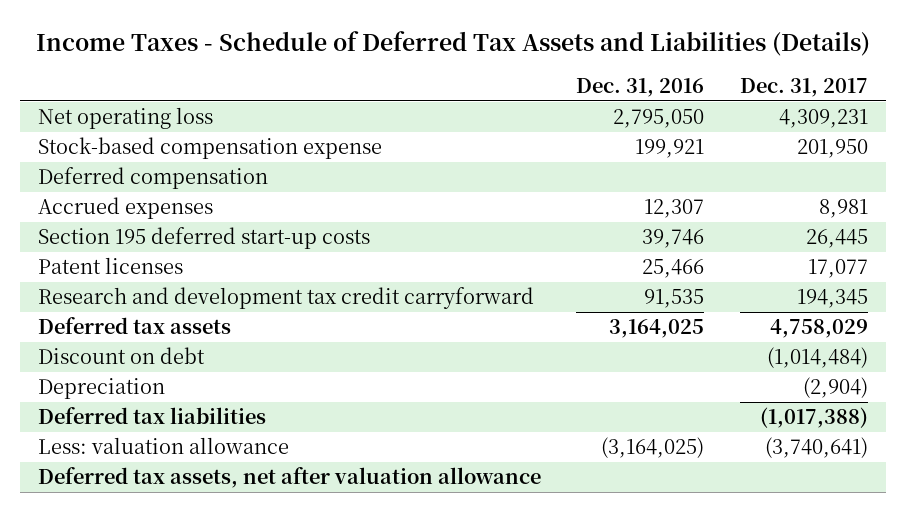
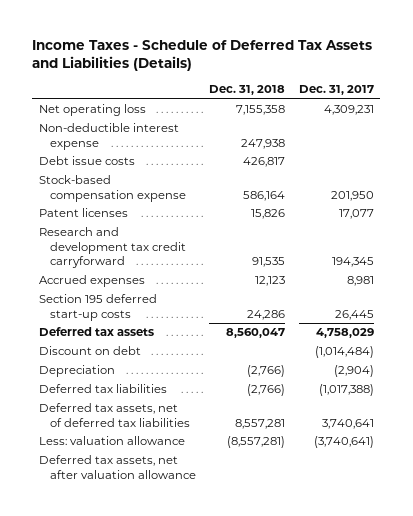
[576,77,705,97] Dec. 31, 2016 -> none
none -> [209,85,286,96] Dec. 31, 2018
none -> [38,123,179,150] Non-deductible interest expense
none -> [38,156,135,166] Debt issue costs
[37,167,268,190] Deferred compensation -> none
[37,197,213,220] Accrued expenses -> [38,275,145,288] Accrued expenses
[37,227,370,250] Section 195 deferred start-up costs -> [38,294,157,321] Section 195 deferred start-up costs
none -> [38,403,190,427] Deferred tax assets, net of deferred tax liabilities

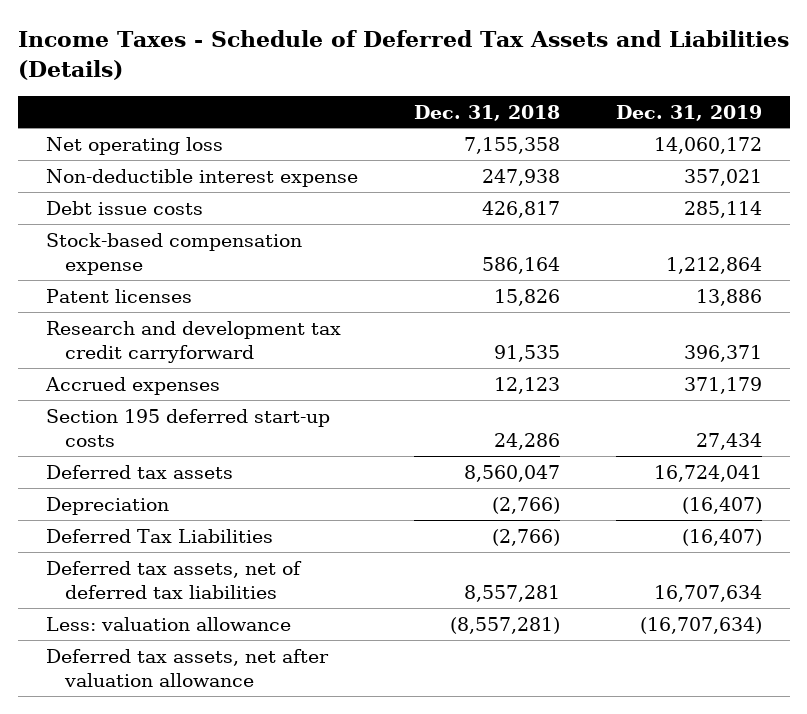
[298,85,374,96] Dec. 31, 2017 -> none
none -> [615,104,762,121] Dec. 31, 2019
[38,346,141,356] Discount on debt -> none
[38,384,167,394] Deferred tax liabilities -> [45,528,273,543] Deferred Tax Liabilities

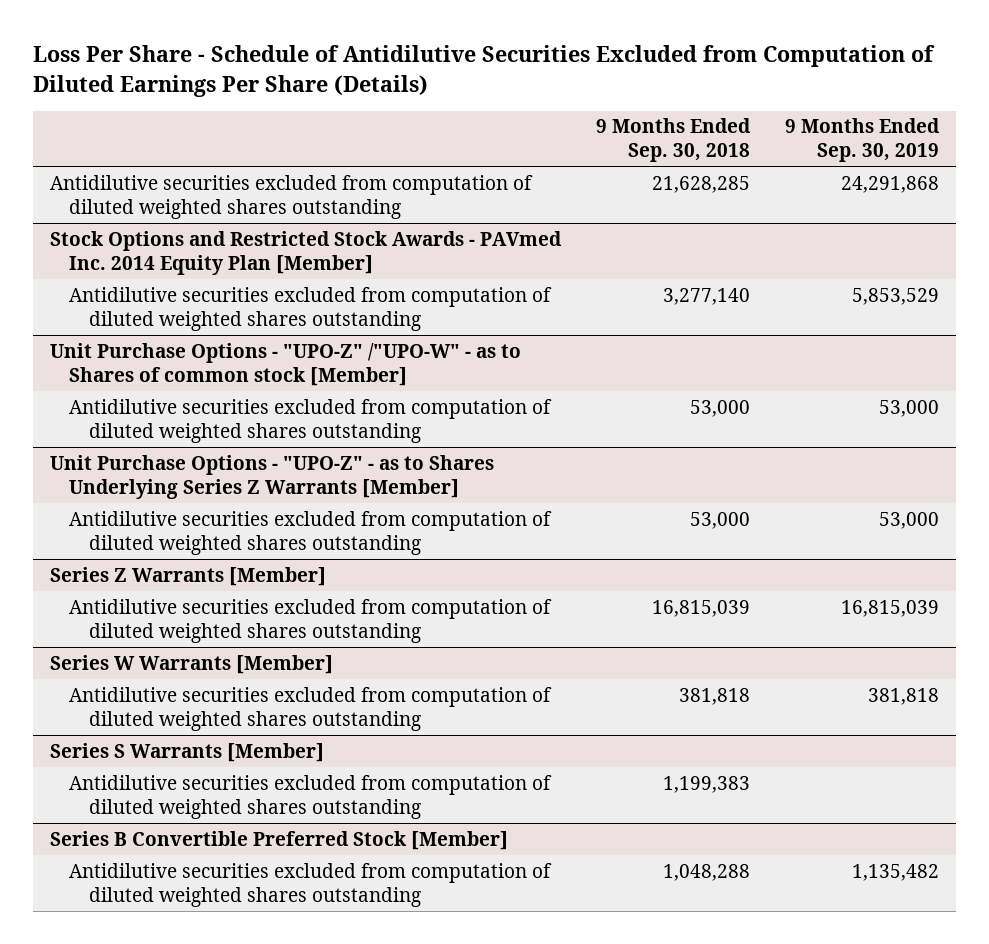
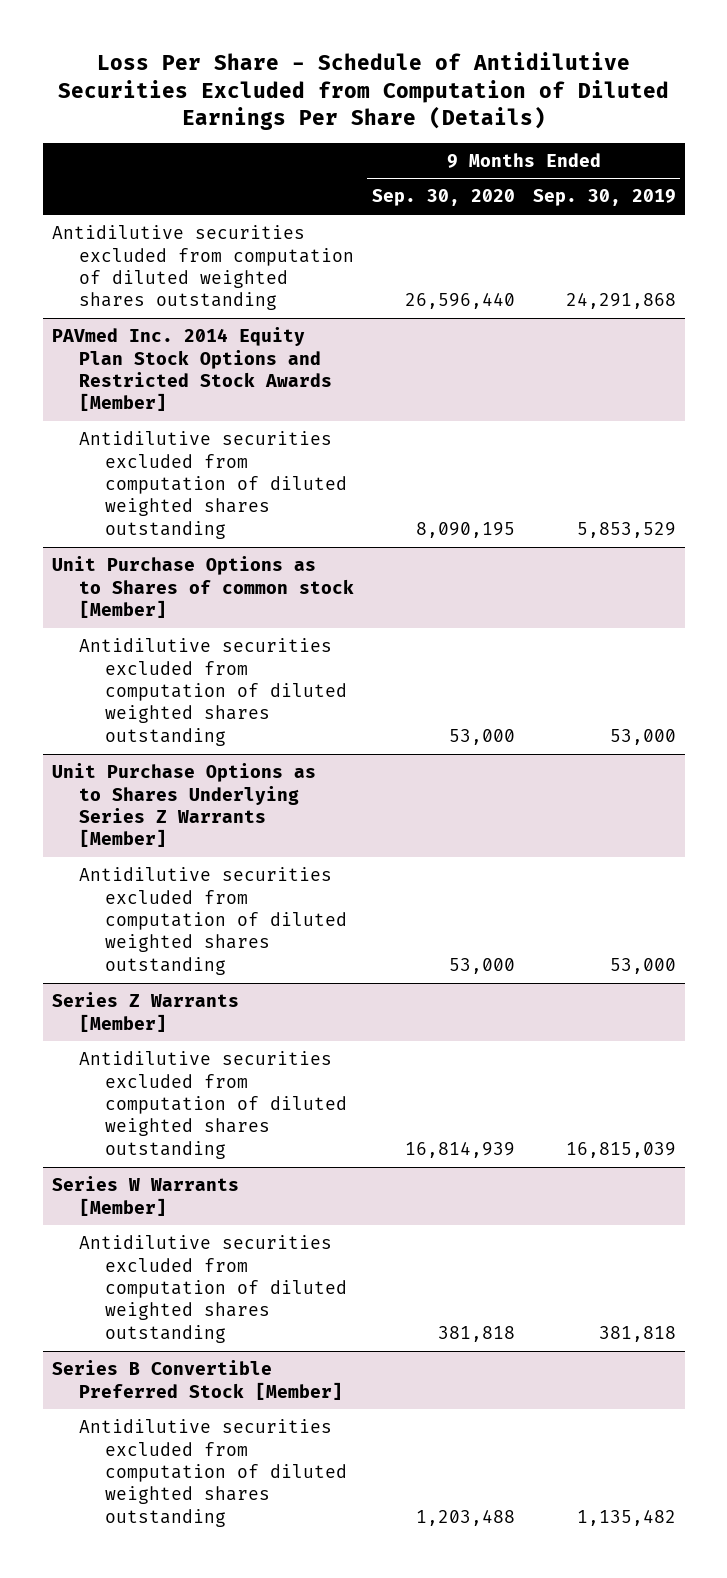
[595,118,751,163] 9 Months Ended Sep. 30, 2018 -> none
none -> [371,189,515,207] Sep. 30, 2020
[50,230,563,275] Stock Options and Restricted Stock Awards - PAVmed Inc. 2014 Equity Plan [Member] -> [51,327,332,412] PAVmed Inc. 2014 Equity Plan Stock Options and Restricted Stock Awards [Member]
[50,342,522,386] Unit Purchase Options - "UPO-Z" /"UPO-W" - as to Shares of common stock [Member] -> [51,556,354,618] Unit Purchase Options as to Shares of common stock [Member]
[50,454,495,499] Unit Purchase Options - "UPO-Z" - as to Shares Underlying Series Z Warrants [Member] -> [51,763,316,848] Unit Purchase Options as to Shares Underlying Series Z Warrants [Member]
[50,742,325,762] Series S Warrants [Member] -> none
[69,774,553,819] Antidilutive securities excluded from computation of diluted weighted shares outstanding -> none

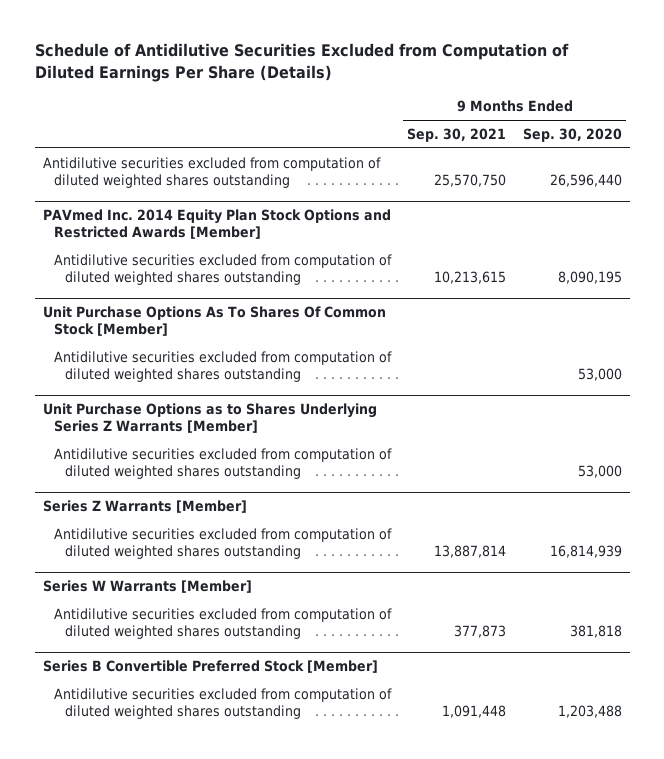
[57,52,669,130] Loss Per Share - Schedule of Antidilutive Securities Excluded from Computation of Diluted Earnings Per Share (Details) -> [34,43,569,83] Schedule of Antidilutive Securities Excluded from Computation of Diluted Earnings Per Share (Details)
[532,189,676,207] Sep. 30, 2019 -> none
none -> [407,128,507,143] Sep. 30, 2021
[51,327,332,412] PAVmed Inc. 2014 Equity Plan Stock Options and Restricted Stock Awards [Member] -> [42,209,391,240] PAVmed Inc. 2014 Equity Plan Stock Options and Restricted Awards [Member]
[51,556,354,618] Unit Purchase Options as to Shares of common stock [Member] -> [42,306,386,337] Unit Purchase Options As To Shares Of Common Stock [Member]

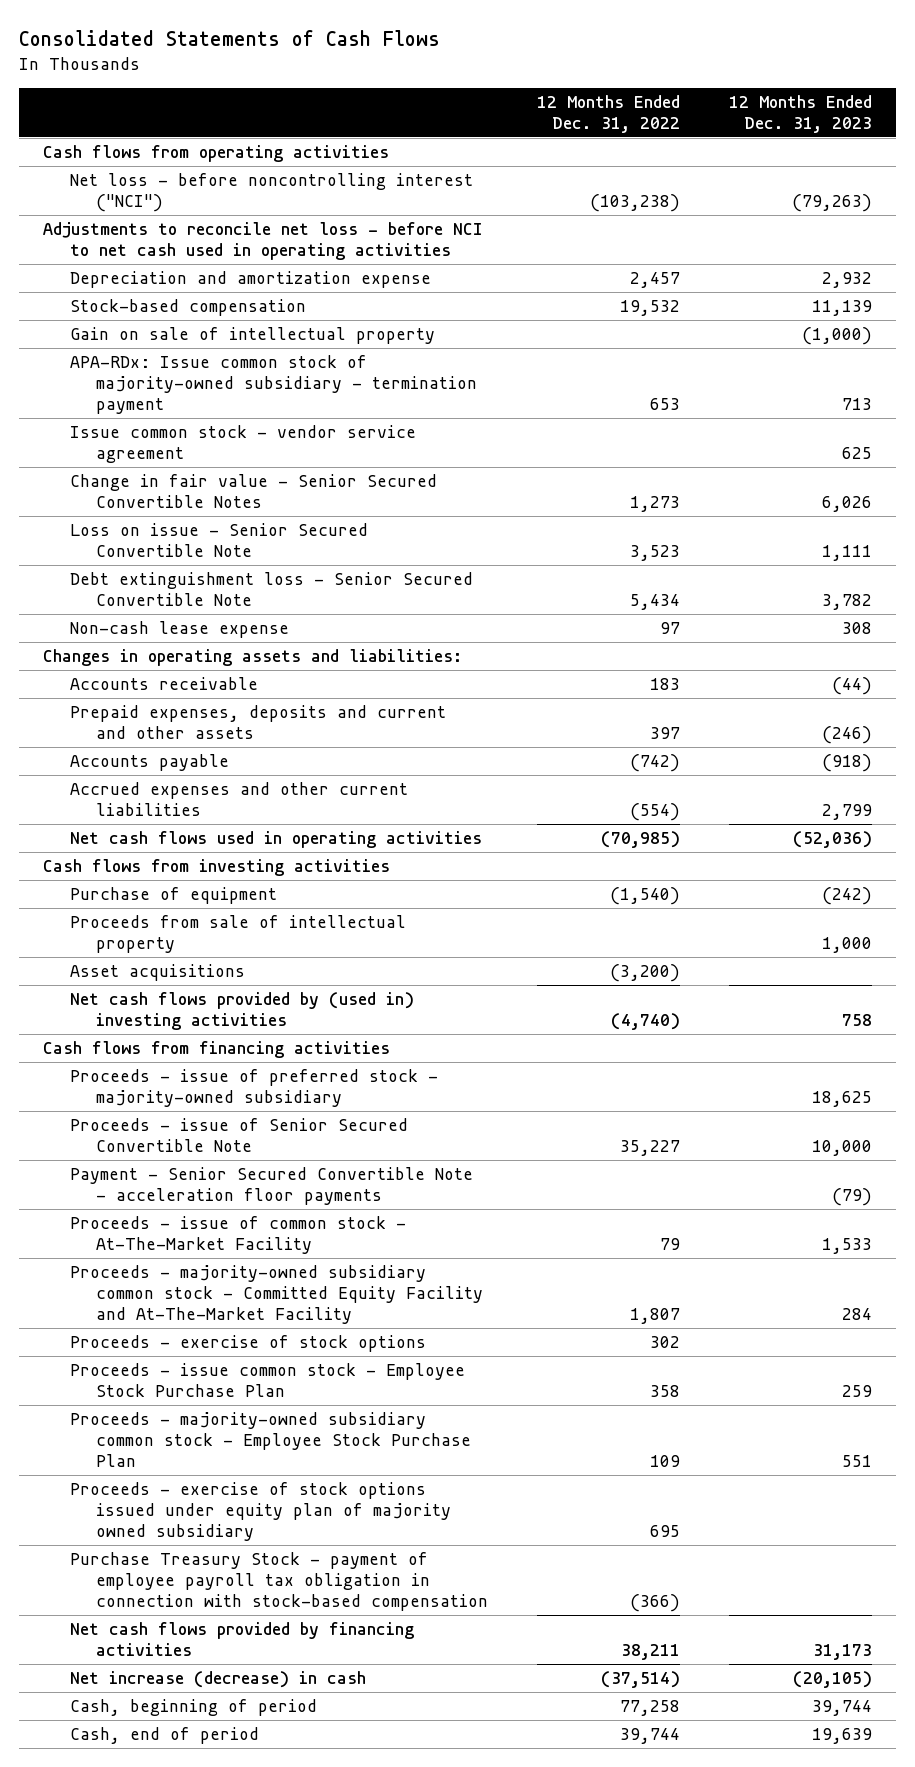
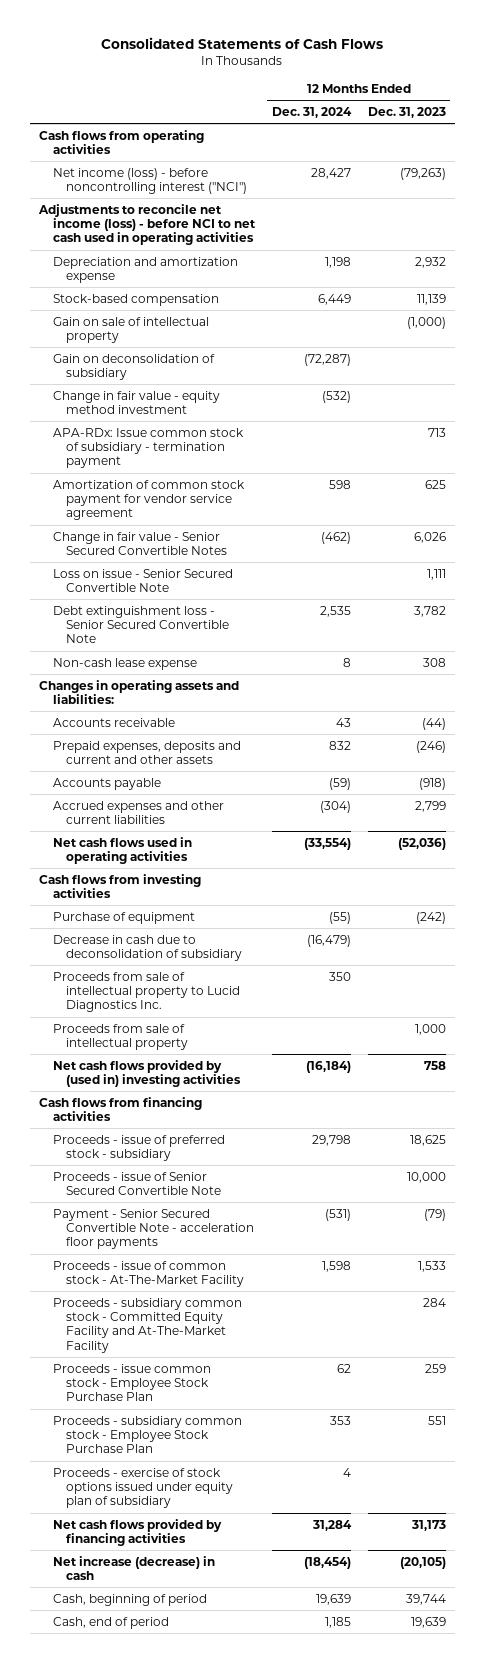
[537,94,681,133] 12 Months Ended Dec. 31, 2022 -> none
none -> [271,106,352,118] Dec. 31, 2024
[69,173,473,213] Net loss - before noncontrolling interest ("NCI") -> [52,167,248,195] Net income (loss) - before noncontrolling interest ("NCI")
[42,222,482,261] Adjustments to reconcile net loss - before NCI to net cash used in operating activities -> [37,203,256,246] Adjustments to reconcile net income (loss) - before NCI to net cash used in operating activities
none -> [52,353,215,381] Gain on deconsolidation of subsidiary
none -> [52,390,220,415] Change in fair value - equity method investment
[69,355,478,415] APA-RDx: Issue common stock of majority-owned subsidiary - termination payment -> [52,427,244,469] APA-RDx: Issue common stock of subsidiary - termination payment
[69,425,416,464] Issue common stock - vendor service agreement -> [52,479,245,521] Amortization of common stock payment for vendor service agreement
none -> [52,934,243,962] Decrease in cash due to deconsolidation of subsidiary
none -> [52,971,241,1013] Proceeds from sale of intellectual property to Lucid Diagnostics Inc.
[69,964,245,982] Asset acquisitions -> none
[69,1069,438,1108] Proceeds - issue of preferred stock - majority-owned subsidiary -> [52,1134,225,1162] Proceeds - issue of preferred stock - subsidiary
[69,1335,426,1353] Proceeds - exercise of stock options -> none
[69,1265,484,1325] Proceeds - majority-owned subsidiary common stock - Committed Equity Facility and At-The-Market Facility -> [52,1297,242,1353] Proceeds - subsidiary common stock - Committed Equity Facility and At-The-Market Facility
[69,1552,489,1612] Purchase Treasury Stock - payment of employee payroll tax obligation in connection with stock-based compensation -> none
[69,1412,472,1468] Proceeds - majority-owned subsidiary common stock - Employee Stock Purchase Plan -> [52,1415,242,1454] Proceeds - subsidiary common stock - Employee Stock Purchase Plan
[69,1482,452,1542] Proceeds - exercise of stock options issued under equity plan of majority owned subsidiary -> [52,1467,234,1509] Proceeds - exercise of stock options issued under equity plan of subsidiary

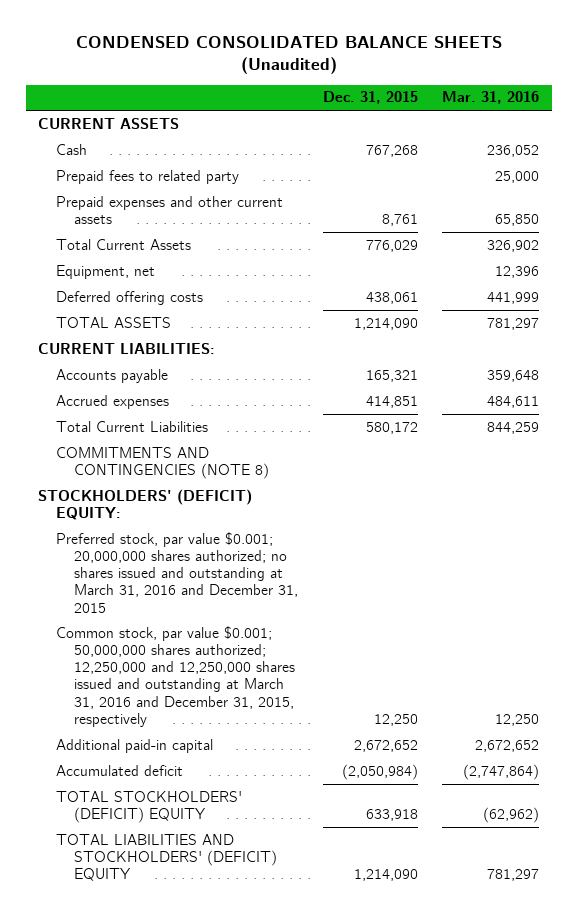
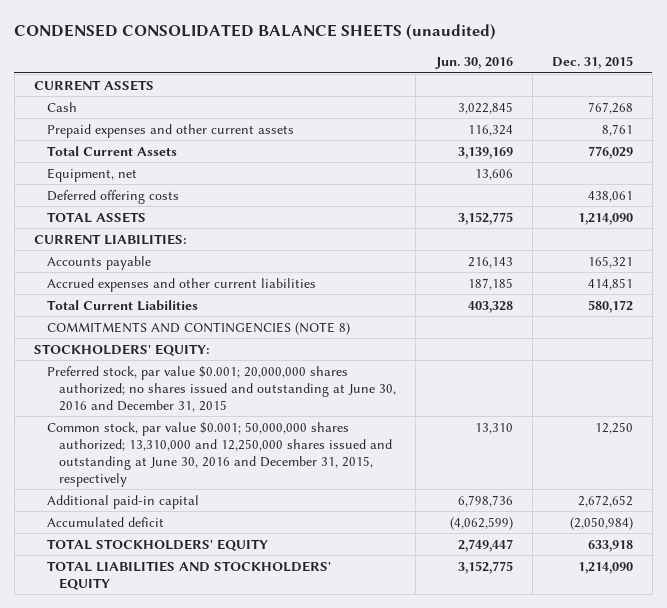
[75,35,502,75] CONDENSED CONSOLIDATED BALANCE SHEETS (Unaudited) -> [14,24,497,41] CONDENSED CONSOLIDATED BALANCE SHEETS (unaudited)
[442,91,540,105] Mar. 31, 2016 -> none
none -> [434,57,513,70] Jun. 30, 2016
[56,169,240,184] Prepaid fees to related party -> none
[56,394,170,409] Accrued expenses -> [46,277,316,292] Accrued expenses and other current liabilities
[37,488,252,520] STOCKHOLDERS' (DEFICIT) EQUITY: -> [34,343,211,356] STOCKHOLDERS' EQUITY:
[56,531,299,613] Preferred stock, par value $0.001; 20,000,000 shares authorized; no shares issued and outstanding at March 31, 2016 and December 31, 2015 -> [46,365,397,412] Preferred stock, par value $0.001; 20,000,000 shares authorized; no shares issued and outstanding at June 30, 2016 and December 31, 2015
[56,625,296,727] Common stock, par value $0.001; 50,000,000 shares authorized; 12,250,000 and 12,250,000 shares issued and outstanding at March 31, 2016 and December 31, 2015, respectively -> [46,421,393,487] Common stock, par value $0.001; 50,000,000 shares authorized; 13,310,000 and 12,250,000 shares issued and outstanding at June 30, 2016 and December 31, 2015, respectively
[56,790,243,823] TOTAL STOCKHOLDERS' (DEFICIT) EQUITY -> [46,538,268,551] TOTAL STOCKHOLDERS' EQUITY
[56,833,278,882] TOTAL LIABILITIES AND STOCKHOLDERS' (DEFICIT) EQUITY -> [46,560,331,590] TOTAL LIABILITIES AND STOCKHOLDERS' EQUITY

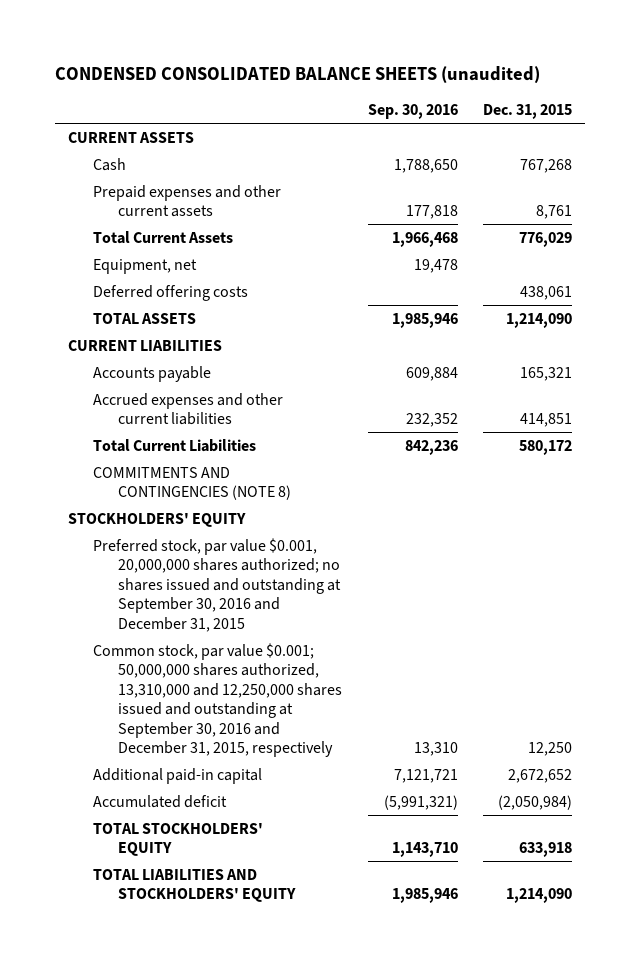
[434,57,513,70] Jun. 30, 2016 -> none
none -> [367,104,458,120] Sep. 30, 2016
[34,233,188,245] CURRENT LIABILITIES: -> [67,339,222,351] CURRENT LIABILITIES
[34,343,211,356] STOCKHOLDERS' EQUITY: -> [67,512,246,527] STOCKHOLDERS' EQUITY
[46,365,397,412] Preferred stock, par value $0.001; 20,000,000 shares authorized; no shares issued and outstanding at June 30, 2016 and December 31, 2015 -> [93,537,342,632] Preferred stock, par value $0.001, 20,000,000 shares authorized; no shares issued and outstanding at September 30, 2016 and December 31, 2015
[46,421,393,487] Common stock, par value $0.001; 50,000,000 shares authorized; 13,310,000 and 12,250,000 shares issued and outstanding at June 30, 2016 and December 31, 2015, respectively -> [93,642,343,758] Common stock, par value $0.001; 50,000,000 shares authorized, 13,310,000 and 12,250,000 shares issued and outstanding at September 30, 2016 and December 31, 2015, respectively

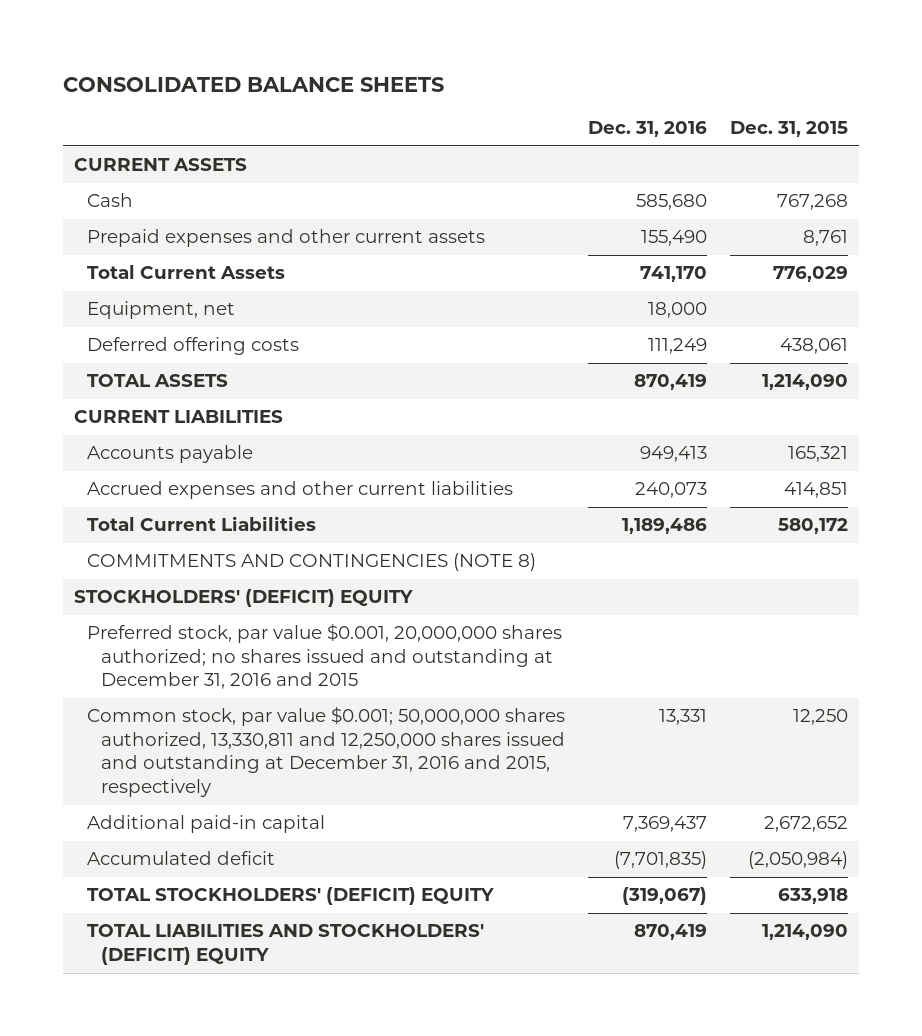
[55,66,541,84] CONDENSED CONSOLIDATED BALANCE SHEETS (unaudited) -> [63,76,445,92] CONSOLIDATED BALANCE SHEETS
[367,104,458,120] Sep. 30, 2016 -> none
none -> [587,121,707,138] Dec. 31, 2016
[67,512,246,527] STOCKHOLDERS' EQUITY -> [74,589,414,608] STOCKHOLDERS' (DEFICIT) EQUITY
[93,537,342,632] Preferred stock, par value $0.001, 20,000,000 shares authorized; no shares issued and outstanding at September 30, 2016 and December 31, 2015 -> [87,623,563,690] Preferred stock, par value $0.001, 20,000,000 shares authorized; no shares issued and outstanding at December 31, 2016 and 2015
[93,642,343,758] Common stock, par value $0.001; 50,000,000 shares authorized, 13,310,000 and 12,250,000 shares issued and outstanding at September 30, 2016 and December 31, 2015, respectively -> [87,706,566,798] Common stock, par value $0.001; 50,000,000 shares authorized, 13,330,811 and 12,250,000 shares issued and outstanding at December 31, 2016 and 2015, respectively
[93,822,264,857] TOTAL STOCKHOLDERS' EQUITY -> [87,887,495,906] TOTAL STOCKHOLDERS' (DEFICIT) EQUITY
[93,868,297,903] TOTAL LIABILITIES AND STOCKHOLDERS' EQUITY -> [87,924,485,965] TOTAL LIABILITIES AND STOCKHOLDERS' (DEFICIT) EQUITY

